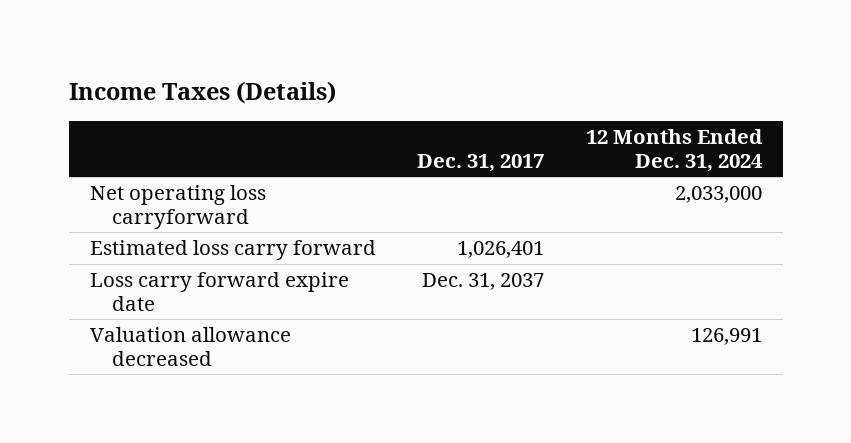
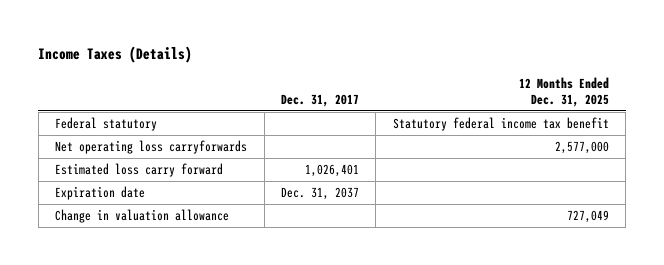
[585,129,763,172] 12 Months Ended Dec. 31, 2024 -> none
none -> [518,77,609,107] 12 Months Ended Dec. 31, 2025
none -> [55,117,158,132] Federal statutory
[89,185,266,229] Net operating loss carryforward -> [55,140,248,155] Net operating loss carryforwards
[89,272,349,311] Loss carry forward expire date -> [55,186,146,201] Expiration date
[89,327,291,366] Valuation allowance decreased -> [55,209,230,224] Change in valuation allowance

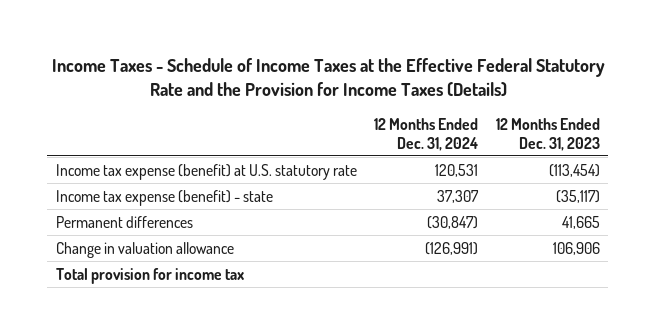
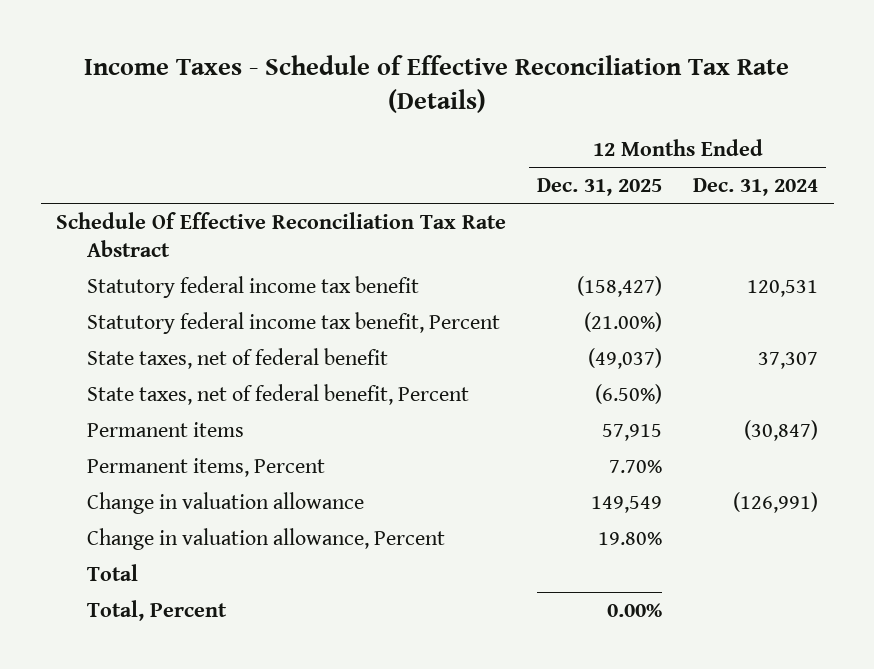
[51,57,605,98] Income Taxes - Schedule of Income Taxes at the Effective Federal Statutory Rate and the Provision for Income Taxes (Details) -> [84,55,790,114] Income Taxes - Schedule of Effective Reconciliation Tax Rate (Details)
[495,118,600,151] 12 Months Ended Dec. 31, 2023 -> none
none -> [537,178,663,197] Dec. 31, 2025
none -> [56,211,507,257] Schedule Of Effective Reconciliation Tax Rate Abstract
[56,163,358,180] Income tax expense (benefit) at U.S. statutory rate -> [87,275,420,298] Statutory federal income tax benefit
none -> [87,311,501,334] Statutory federal income tax benefit, Percent
[56,189,274,206] Income tax expense (benefit) - state -> [87,347,389,369] State taxes, net of federal benefit
none -> [87,383,470,405] State taxes, net of federal benefit, Percent
[56,215,194,228] Permanent differences -> [87,421,245,437] Permanent items
none -> [87,457,326,477] Permanent items, Percent
none -> [87,527,446,550] Change in valuation allowance, Percent
[56,267,245,284] Total provision for income tax -> [87,563,139,581] Total
none -> [87,599,228,621] Total, Percent

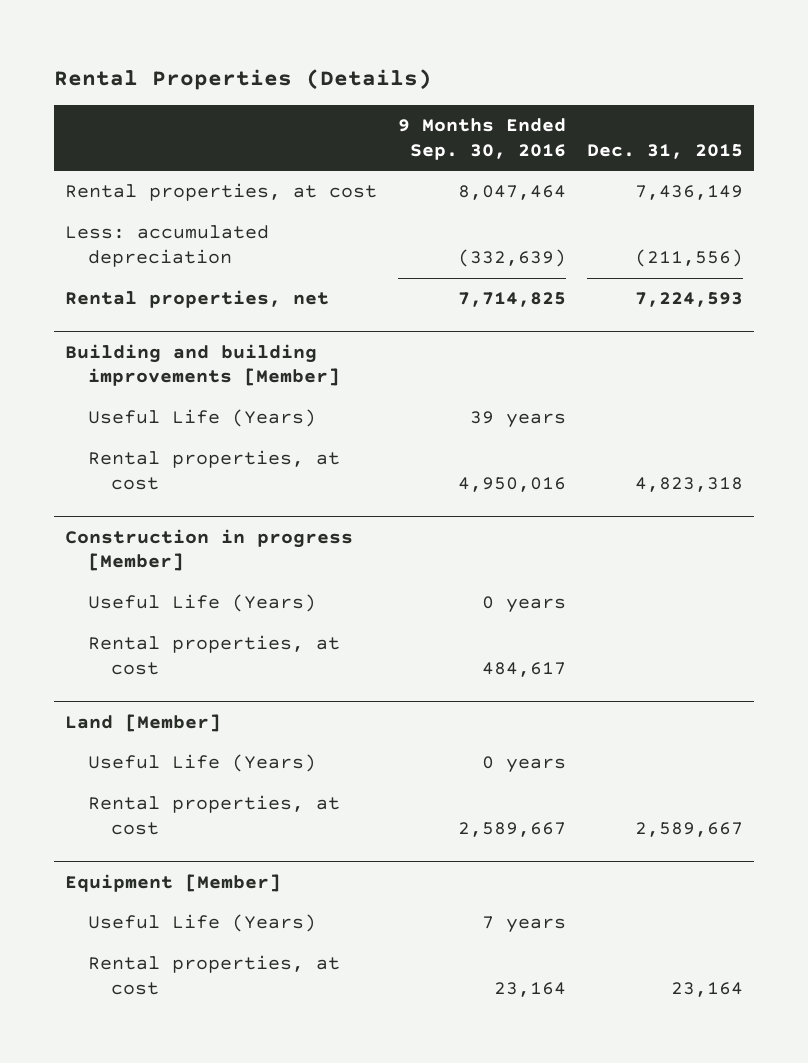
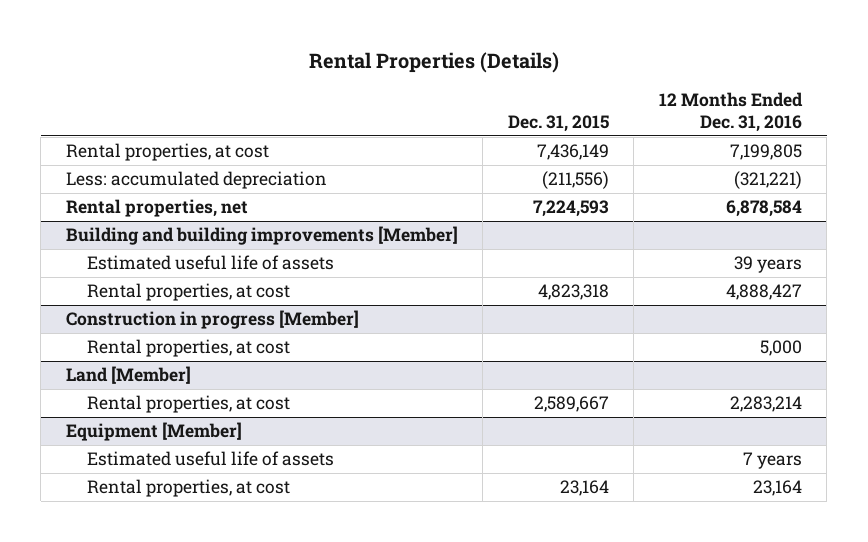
[397,118,566,160] 9 Months Ended Sep. 30, 2016 -> none
none -> [658,91,803,133] 12 Months Ended Dec. 31, 2016
[87,409,316,428] Useful Life (Years) -> [87,255,335,271] Estimated useful life of assets
[87,594,316,613] Useful Life (Years) -> none
[87,754,316,773] Useful Life (Years) -> none
[87,914,316,933] Useful Life (Years) -> [87,451,335,467] Estimated useful life of assets

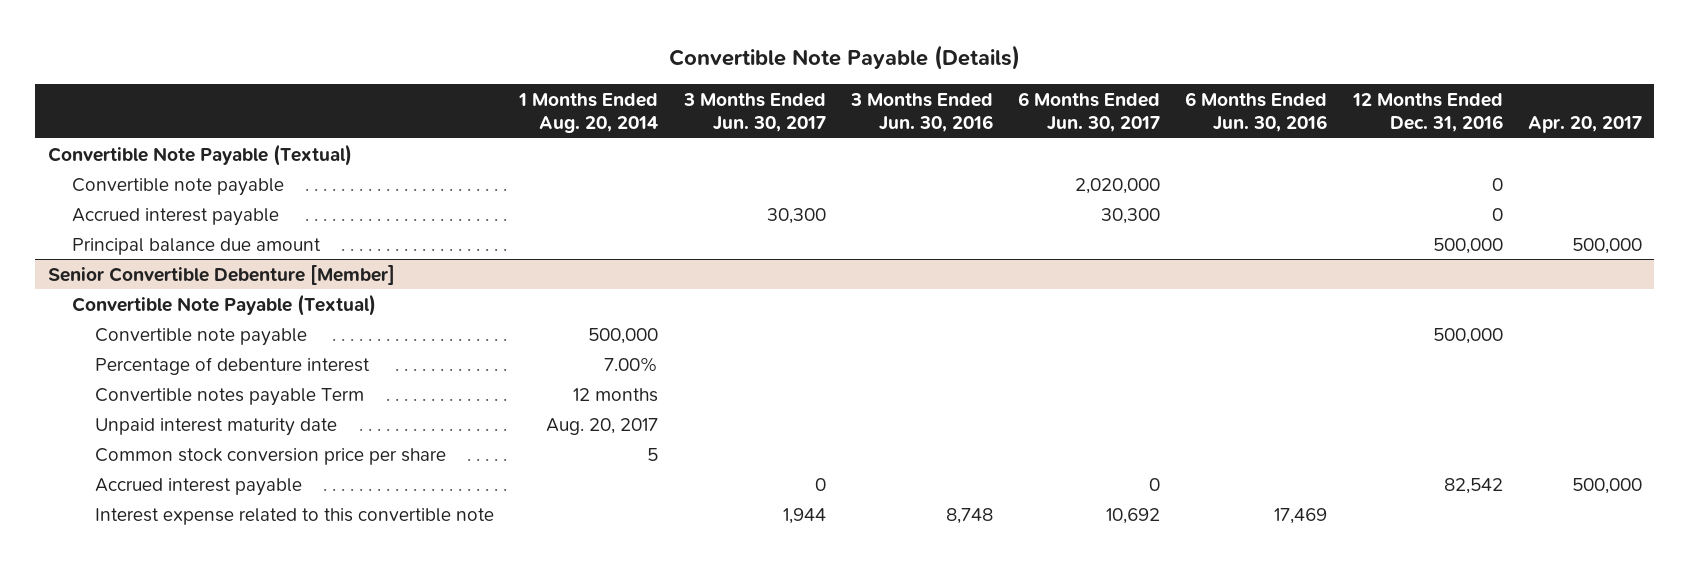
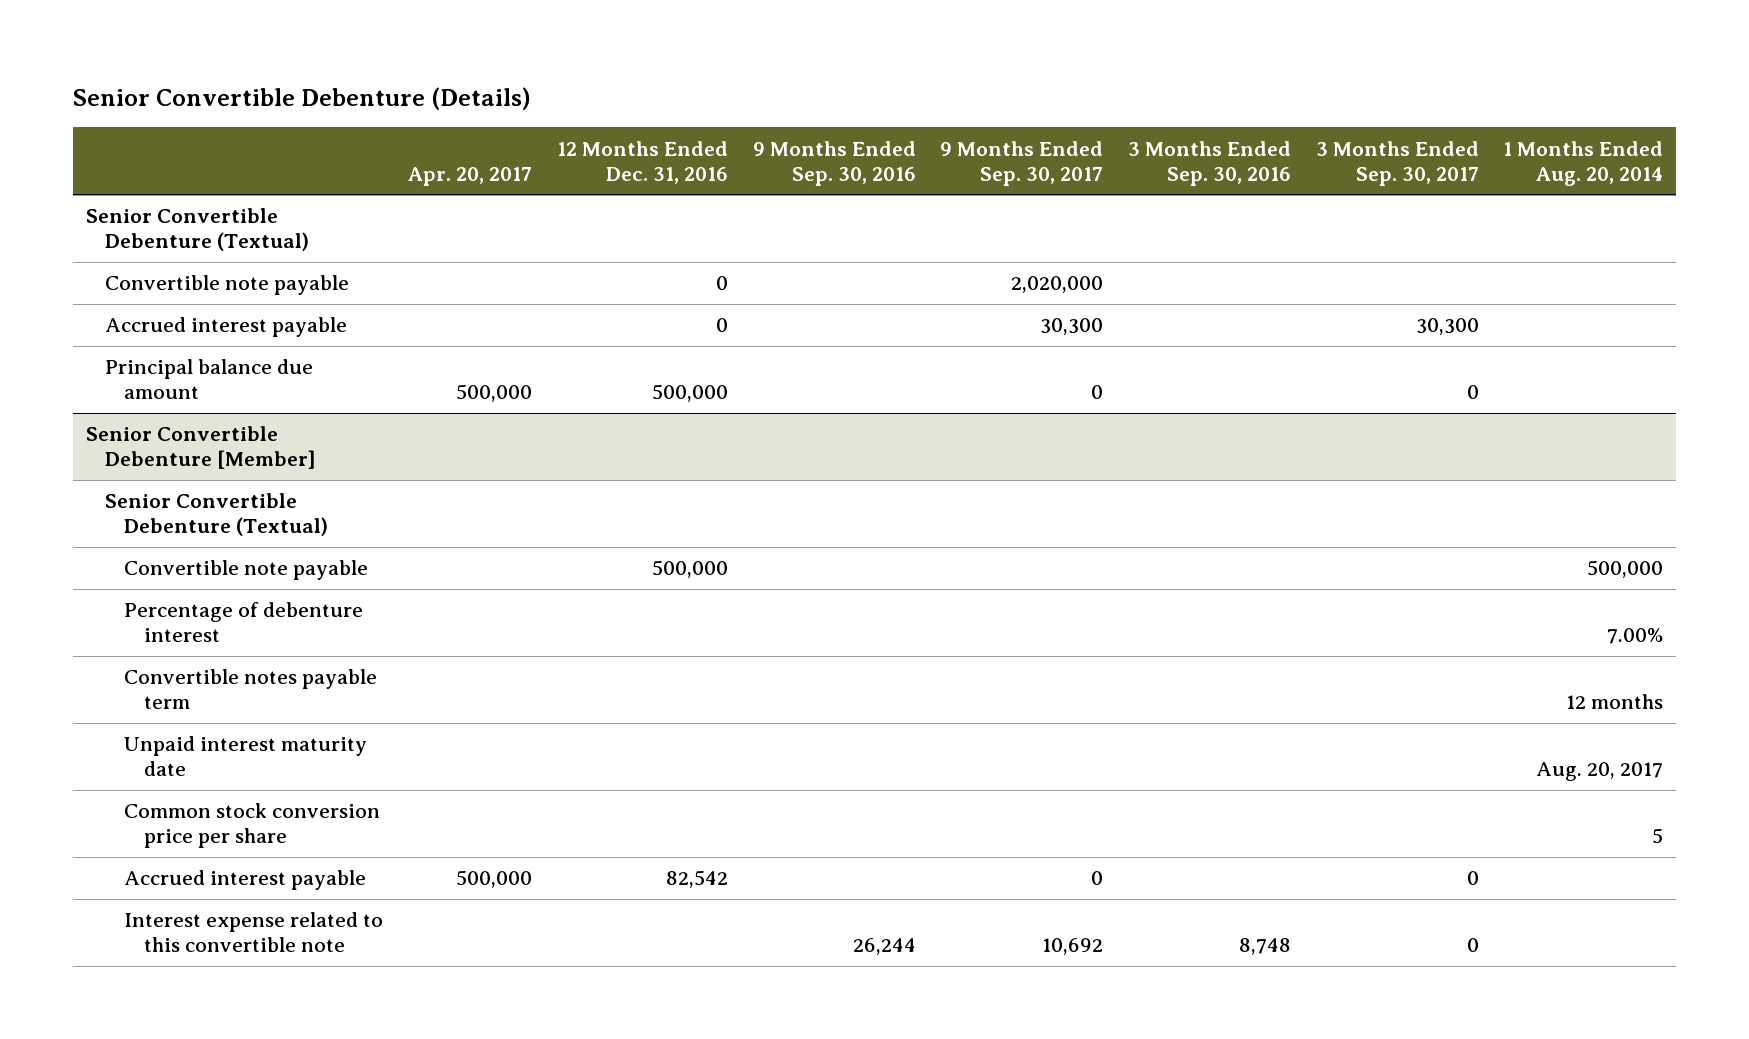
[668,44,1020,70] Convertible Note Payable (Details) -> [73,87,532,111] Senior Convertible Debenture (Details)
[682,92,826,133] 3 Months Ended Jun. 30, 2017 -> none
[849,92,993,133] 3 Months Ended Jun. 30, 2016 -> none
[1018,91,1161,133] 6 Months Ended Jun. 30, 2017 -> none
[1185,91,1328,133] 6 Months Ended Jun. 30, 2016 -> none
none -> [752,140,916,186] 9 Months Ended Sep. 30, 2016
none -> [940,140,1104,186] 9 Months Ended Sep. 30, 2017
none -> [1128,140,1292,186] 3 Months Ended Sep. 30, 2016
none -> [1315,140,1479,186] 3 Months Ended Sep. 30, 2017
[47,143,352,166] Convertible Note Payable (Textual) -> [85,208,310,252] Senior Convertible Debenture (Textual)
[71,293,376,316] Convertible Note Payable (Textual) -> [105,493,329,537] Senior Convertible Debenture (Textual)
[95,387,365,406] Convertible notes payable Term -> [124,669,378,710] Convertible notes payable term

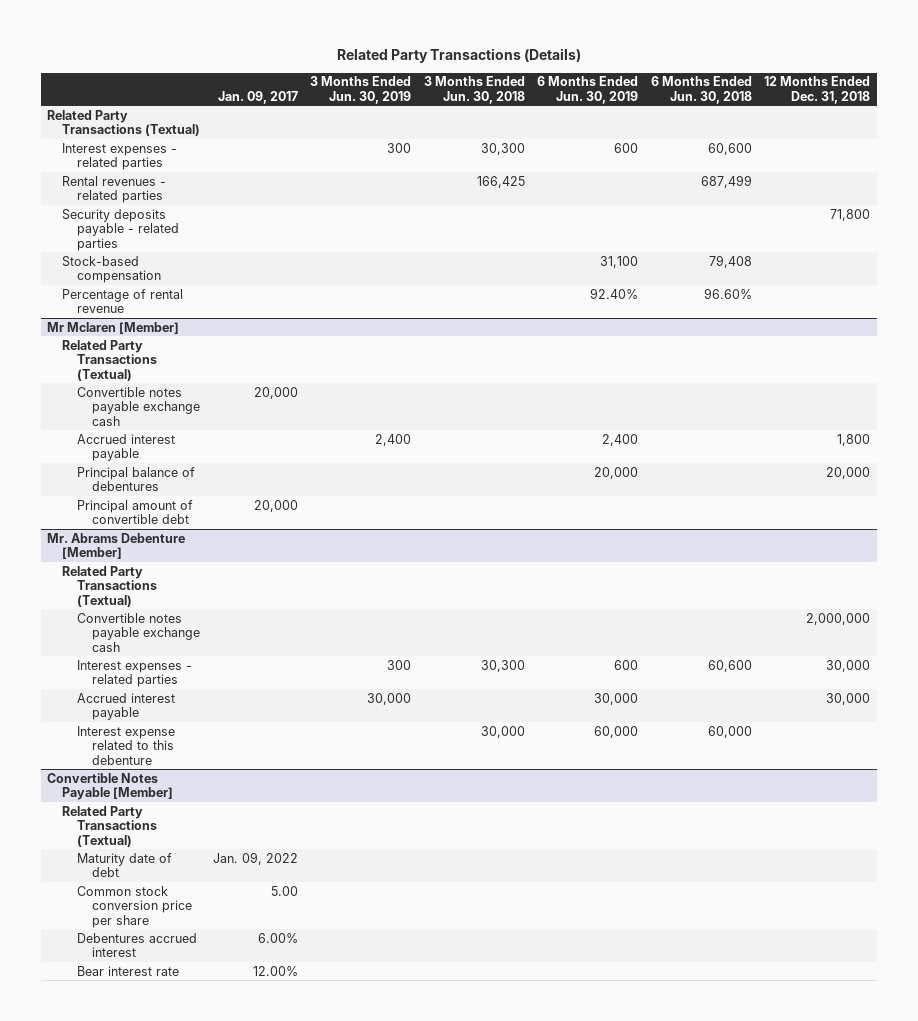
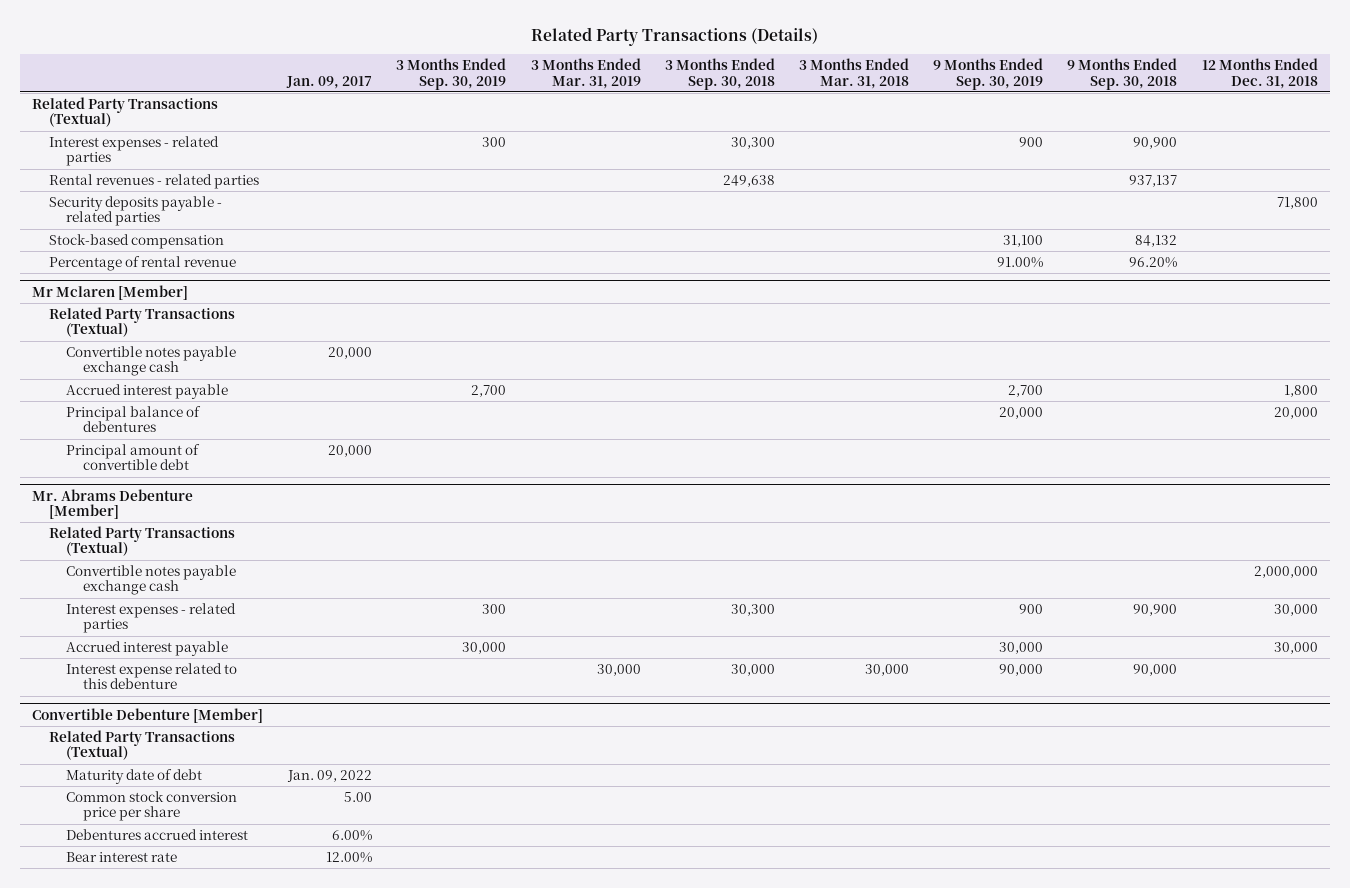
[310,76,412,104] 3 Months Ended Jun. 30, 2019 -> none
[423,76,525,104] 3 Months Ended Jun. 30, 2018 -> none
[537,76,639,104] 6 Months Ended Jun. 30, 2019 -> none
[650,76,752,104] 6 Months Ended Jun. 30, 2018 -> none
none -> [396,58,507,90] 3 Months Ended Sep. 30, 2019
none -> [530,58,641,89] 3 Months Ended Mar. 31, 2019
none -> [664,58,775,90] 3 Months Ended Sep. 30, 2018
none -> [799,58,910,89] 3 Months Ended Mar. 31, 2018
none -> [933,58,1044,90] 9 Months Ended Sep. 30, 2019
none -> [1067,58,1178,90] 9 Months Ended Sep. 30, 2018
[47,772,174,801] Convertible Notes Payable [Member] -> [32,707,264,723] Convertible Debenture [Member]

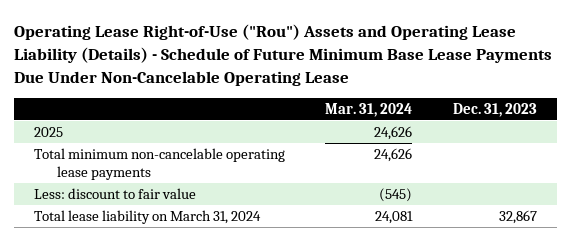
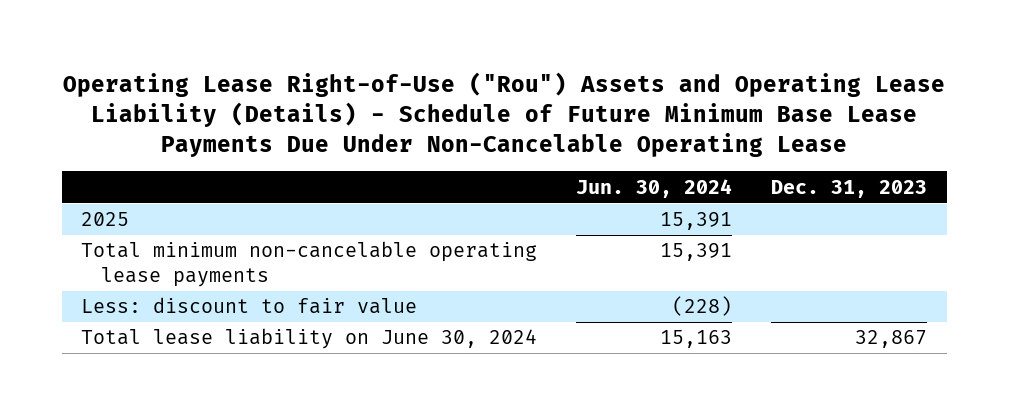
[325,102,413,117] Mar. 31, 2024 -> none
none -> [576,178,733,198] Jun. 30, 2024
[33,209,261,224] Total lease liability on March 31, 2024 -> [81,328,538,350] Total lease liability on June 30, 2024

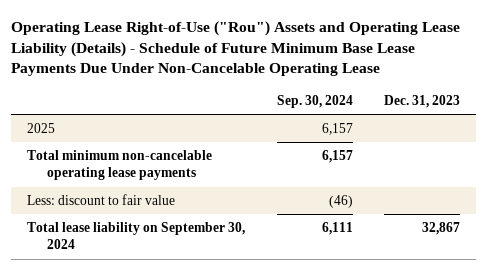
[576,178,733,198] Jun. 30, 2024 -> none
none -> [276,94,353,108] Sep. 30, 2024
[81,328,538,350] Total lease liability on June 30, 2024 -> [27,222,246,250] Total lease liability on September 30, 2024

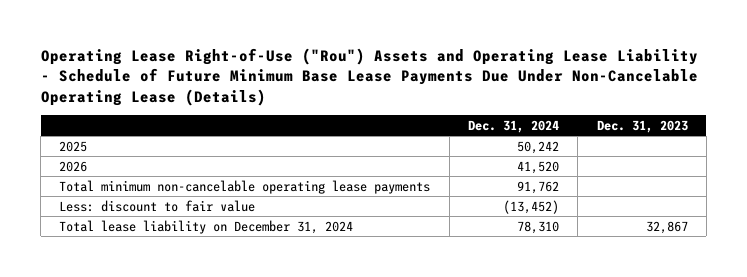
[11,20,461,77] Operating Lease Right-of-Use ("Rou") Assets and Operating Lease Liability (Details) - Schedule of Future Minimum Base Lease Payments Due Under Non-Cancelable Operating Lease -> [40,47,698,106] Operating Lease Right-of-Use ("Rou") Assets and Operating Lease Liability - Schedule of Future Minimum Base Lease Payments Due Under Non-Cancelable Operating Lease (Details)
[276,94,353,108] Sep. 30, 2024 -> none
none -> [467,119,559,133] Dec. 31, 2024
none -> [59,160,88,172] 2026
[27,222,246,250] Total lease liability on September 30, 2024 -> [59,219,354,234] Total lease liability on December 31, 2024

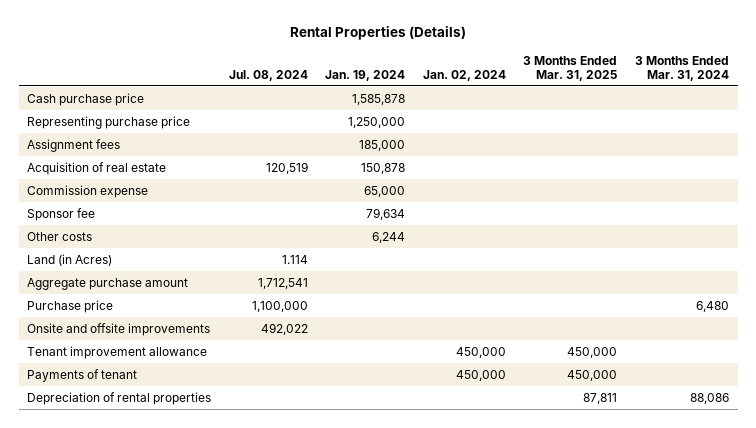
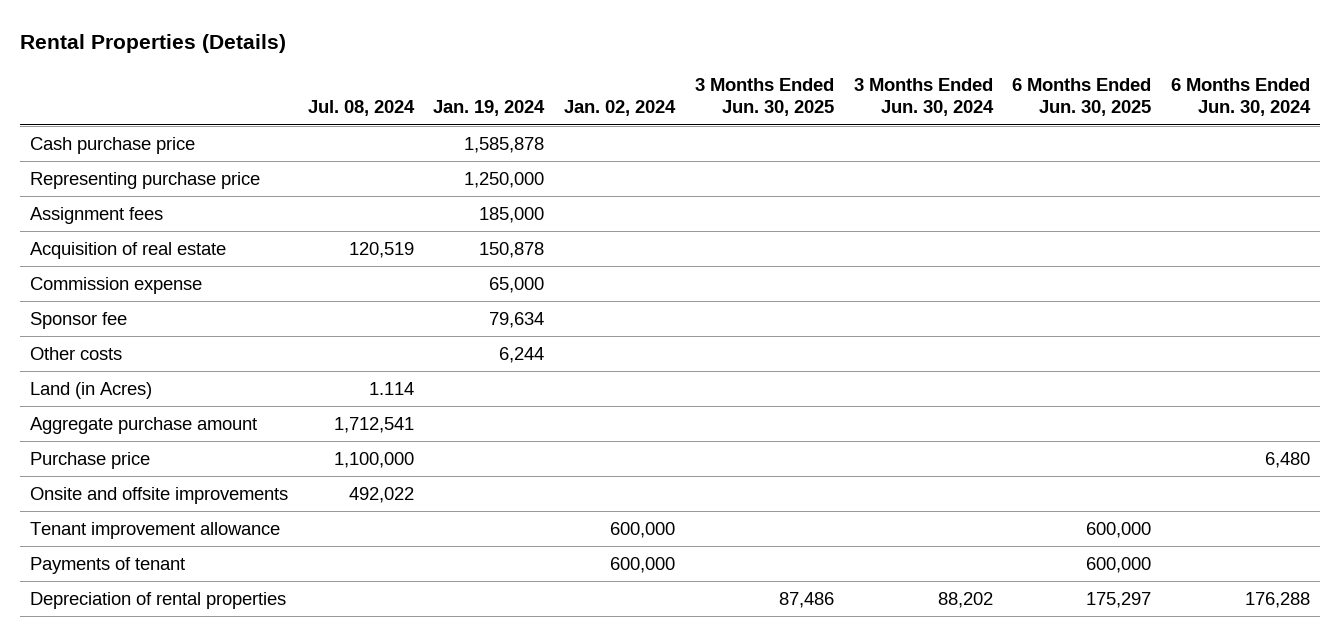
[523,55,618,81] 3 Months Ended Mar. 31, 2025 -> none
[634,55,729,81] 3 Months Ended Mar. 31, 2024 -> none
none -> [694,78,834,117] 3 Months Ended Jun. 30, 2025
none -> [853,78,994,117] 3 Months Ended Jun. 30, 2024
none -> [1012,78,1152,117] 6 Months Ended Jun. 30, 2025
none -> [1170,78,1311,117] 6 Months Ended Jun. 30, 2024
[455,346,506,358] 450,000 -> [610,522,676,539] 600,000
[455,369,506,381] 450,000 -> [610,557,676,574] 600,000

